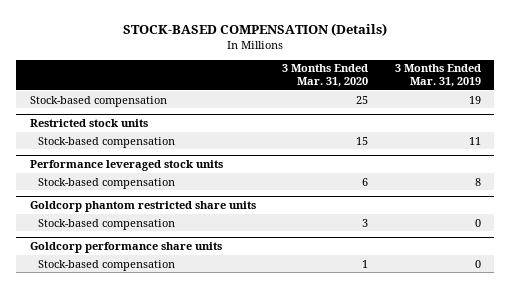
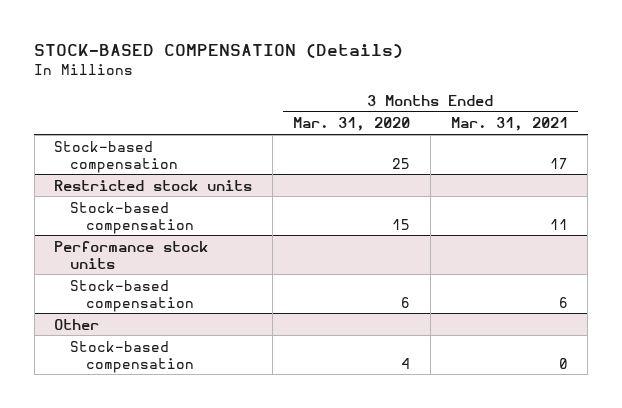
[394,64,481,88] 3 Months Ended Mar. 31, 2019 -> none
none -> [450,117,568,132] Mar. 31, 2021
[29,160,223,172] Performance leveraged stock units -> [54,240,209,269] Performance stock units
[29,201,256,213] Goldcorp phantom restricted share units -> none
[29,242,222,254] Goldcorp performance share units -> none
[38,259,176,271] Stock-based compensation -> none
none -> [54,318,100,330] Other
[362,218,369,227] 3 -> [401,357,411,369] 4

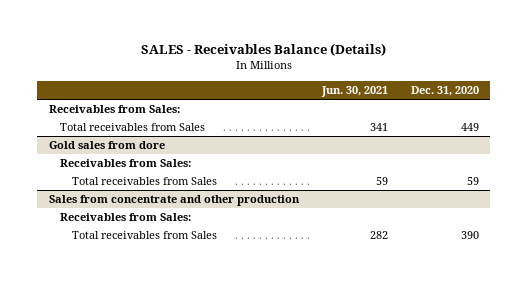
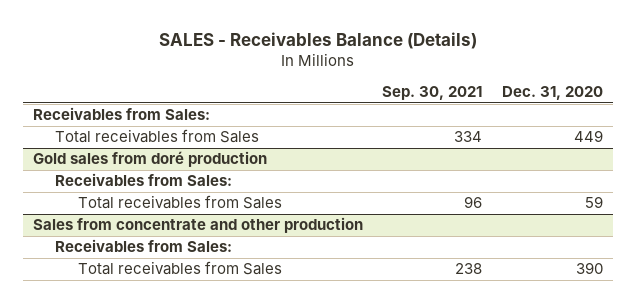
[320,85,388,97] Jun. 30, 2021 -> none
none -> [382,86,483,101] Sep. 30, 2021
[48,141,165,150] Gold sales from dore -> [32,151,267,168] Gold sales from doré production

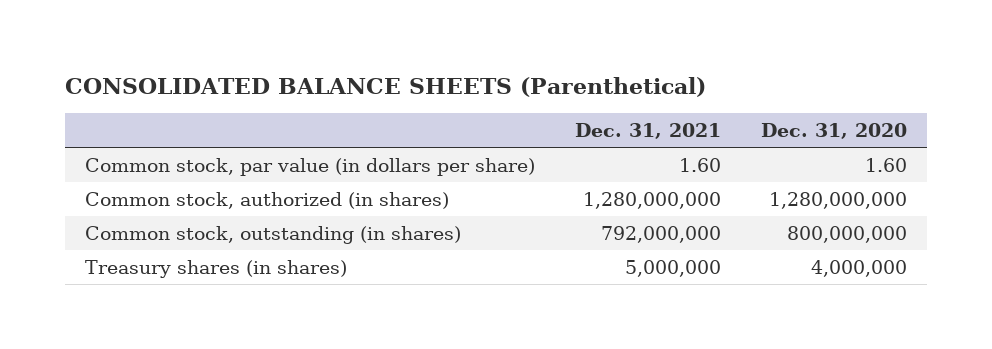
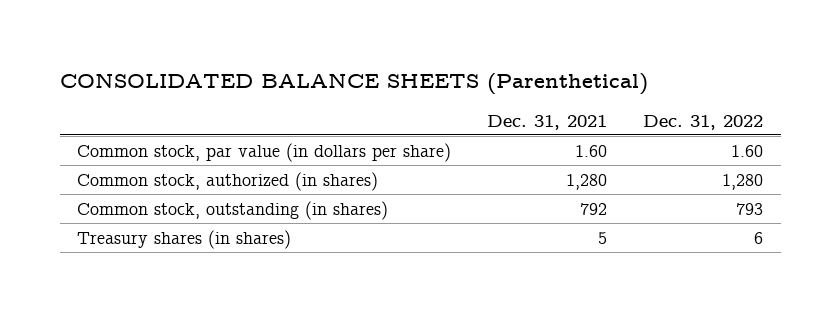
[760,122,907,139] Dec. 31, 2020 -> none
none -> [642,114,763,130] Dec. 31, 2022
[582,192,721,210] 1,280,000,000 -> [566,173,608,190] 1,280
[600,226,721,244] 792,000,000 -> [580,202,608,215] 792
[624,260,721,278] 5,000,000 -> [598,231,608,244] 5

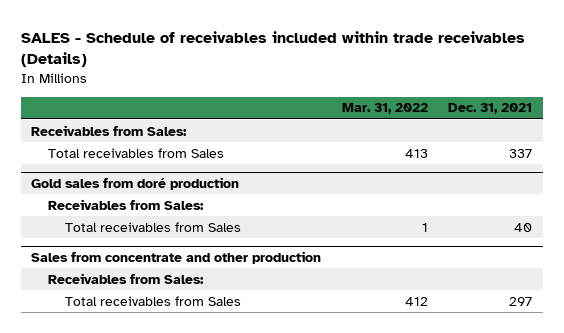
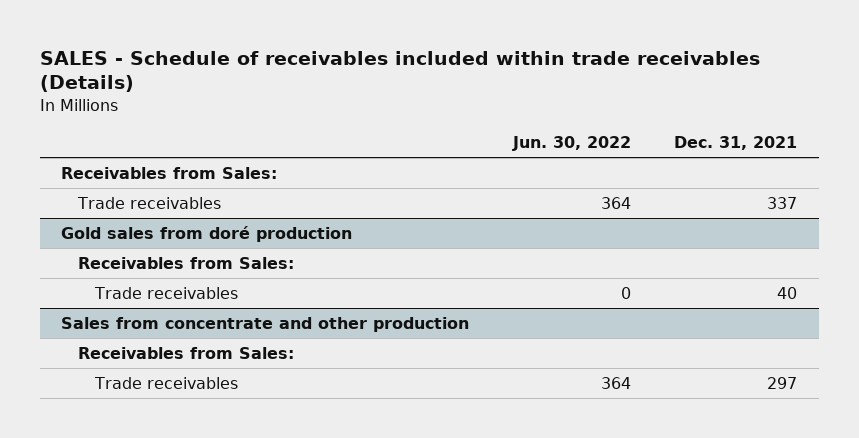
[341,103,428,115] Mar. 31, 2022 -> none
none -> [511,135,631,151] Jun. 30, 2022
[48,147,225,158] Total receivables from Sales -> [77,196,222,209] Trade receivables
[64,221,241,232] Total receivables from Sales -> [94,286,239,299] Trade receivables
[64,295,241,306] Total receivables from Sales -> [94,376,239,389] Trade receivables

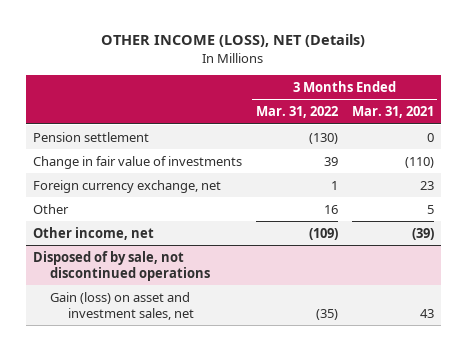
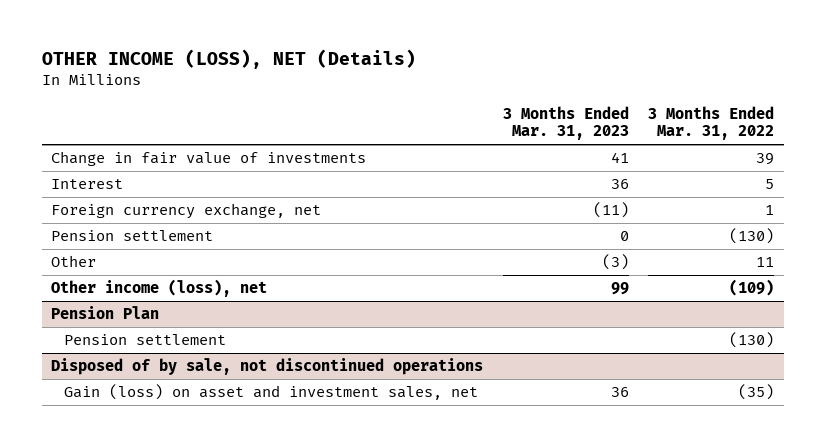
[351,106,434,119] Mar. 31, 2021 -> none
none -> [502,105,629,141] 3 Months Ended Mar. 31, 2023
none -> [51,179,124,190] Interest
[32,131,149,142] Pension settlement -> [51,230,214,242] Pension settlement
[323,204,338,214] 16 -> [756,257,775,268] 11
[32,226,154,240] Other income, net -> [51,279,268,298] Other income (loss), net
none -> [51,306,160,320] Pension Plan
none -> [63,334,226,346] Pension settlement

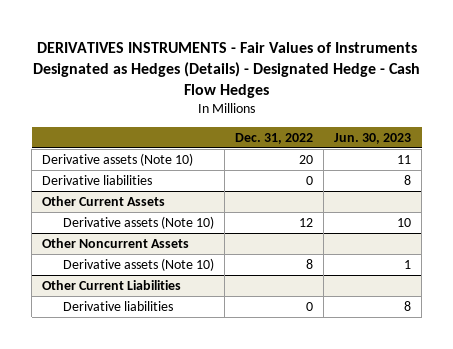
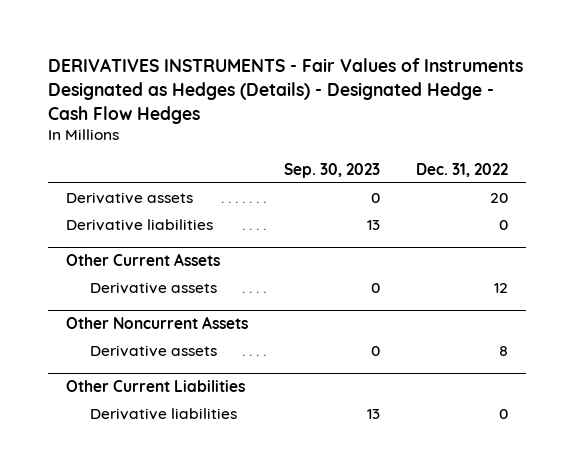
[334,132,412,144] Jun. 30, 2023 -> none
none -> [284,162,381,178] Sep. 30, 2023
[42,152,194,166] Derivative assets (Note 10) -> [66,192,194,205] Derivative assets
[63,215,215,229] Derivative assets (Note 10) -> [90,282,218,295] Derivative assets
[63,257,215,271] Derivative assets (Note 10) -> [90,345,218,358] Derivative assets

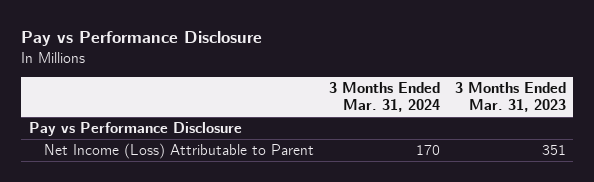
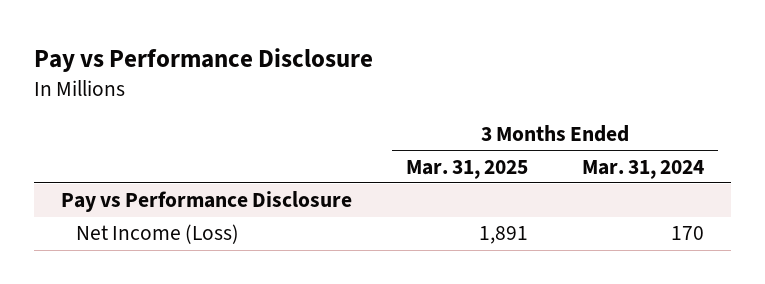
[454,81,566,113] 3 Months Ended Mar. 31, 2023 -> none
none -> [405,159,528,179] Mar. 31, 2025
[43,142,314,159] Net Income (Loss) Attributable to Parent -> [76,224,240,245] Net Income (Loss)

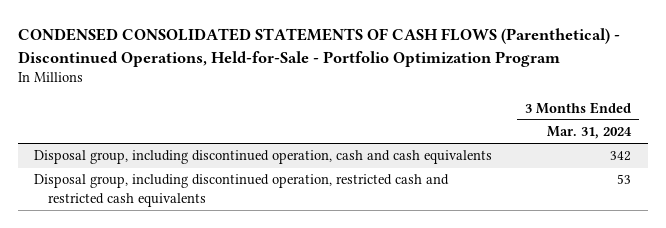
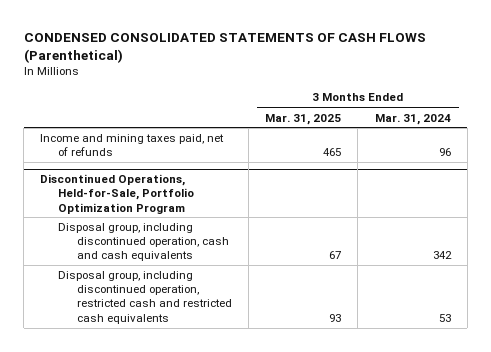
[17,28,620,67] CONDENSED CONSOLIDATED STATEMENTS OF CASH FLOWS (Parenthetical) - Discontinued Operations, Held-for-Sale - Portfolio Optimization Program -> [23,32,426,63] CONDENSED CONSOLIDATED STATEMENTS OF CASH FLOWS (Parenthetical)
none -> [265,113,342,125] Mar. 31, 2025
none -> [40,134,225,157] Income and mining taxes paid, net of refunds
none -> [40,174,195,214] Discontinued Operations, Held-for-Sale, Portfolio Optimization Program

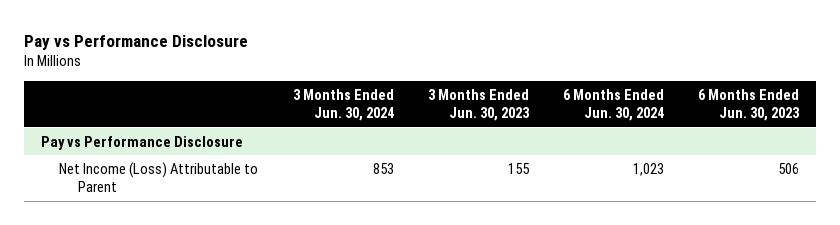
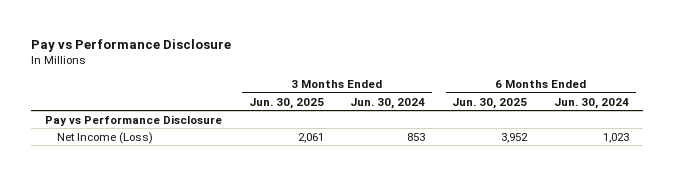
[427,89,530,122] 3 Months Ended Jun. 30, 2023 -> none
[697,89,800,122] 6 Months Ended Jun. 30, 2023 -> none
none -> [248,97,324,109] Jun. 30, 2025
none -> [452,97,528,109] Jun. 30, 2025
[59,161,259,193] Net Income (Loss) Attributable to Parent -> [57,131,154,144] Net Income (Loss)

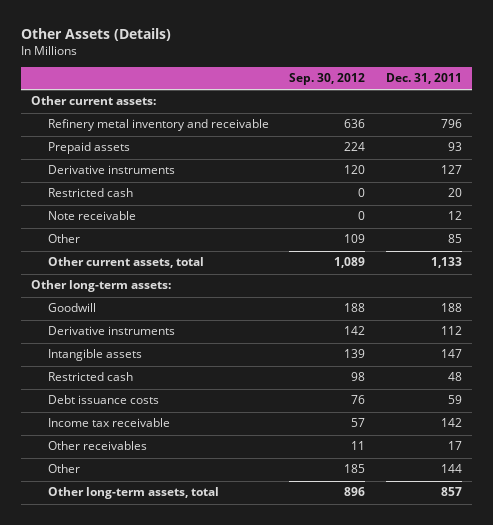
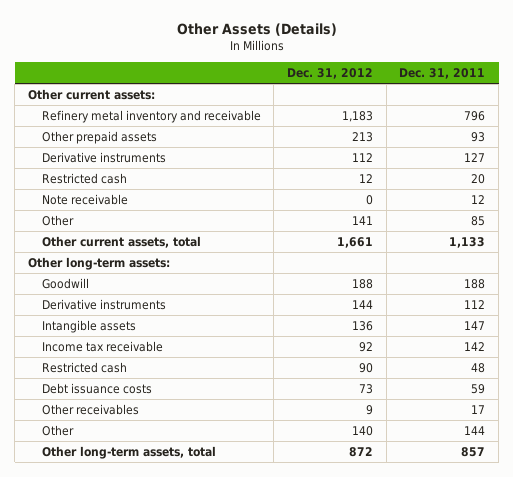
[289,73,366,86] Sep. 30, 2012 -> none
none -> [287,68,374,80] Dec. 31, 2012
[47,142,130,155] Prepaid assets -> [41,130,157,144] Other prepaid assets
[47,418,170,428] Income tax receivable -> [41,340,163,352] Income tax receivable

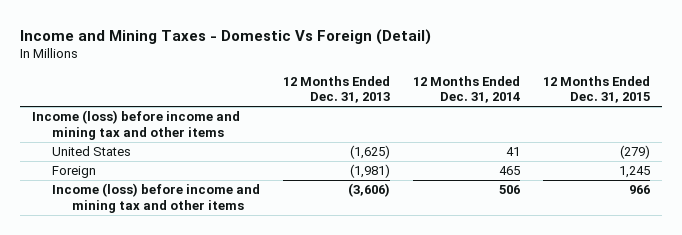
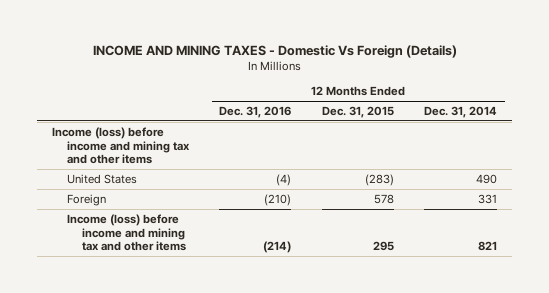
[20,28,432,45] Income and Mining Taxes - Domestic Vs Foreign (Detail) -> [92,44,457,58] INCOME AND MINING TAXES - Domestic Vs Foreign (Details)
[283,75,391,104] 12 Months Ended Dec. 31, 2013 -> none
none -> [219,105,292,118] Dec. 31, 2016
[506,147,521,157] 41 -> [475,173,497,184] 490
[620,145,651,160] (279) -> [364,173,394,186] (283)
[499,166,521,176] 465 -> [477,193,497,204] 331
[619,166,651,179] 1,245 -> [373,193,394,204] 578
[499,185,521,195] 506 -> [477,241,497,252] 821
[629,185,651,195] 966 -> [372,241,394,252] 295

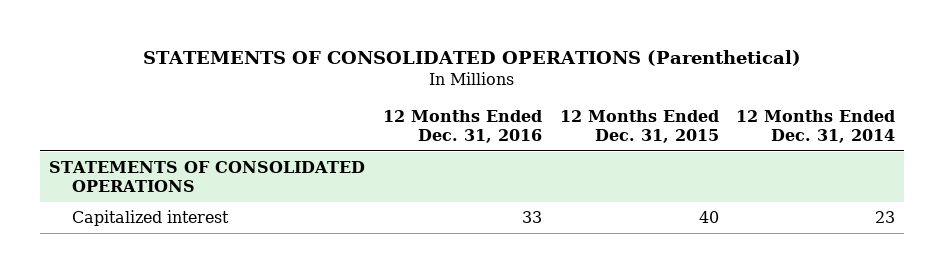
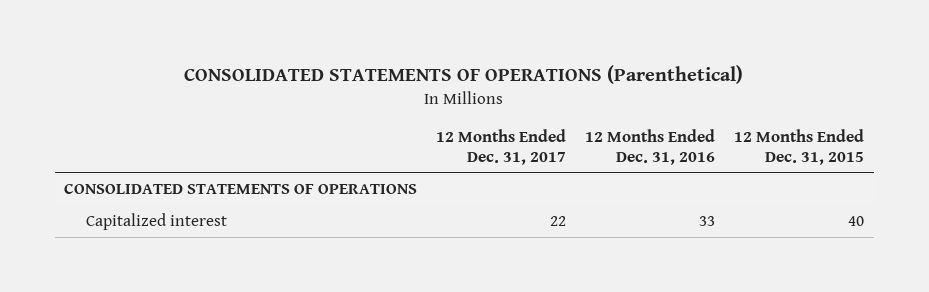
[143,50,802,67] STATEMENTS OF CONSOLIDATED OPERATIONS (Parenthetical) -> [184,65,744,85] CONSOLIDATED STATEMENTS OF OPERATIONS (Parenthetical)
[736,109,896,144] 12 Months Ended Dec. 31, 2014 -> none
none -> [436,129,567,165] 12 Months Ended Dec. 31, 2017
[49,160,366,193] STATEMENTS OF CONSOLIDATED OPERATIONS -> [64,183,418,195] CONSOLIDATED STATEMENTS OF OPERATIONS

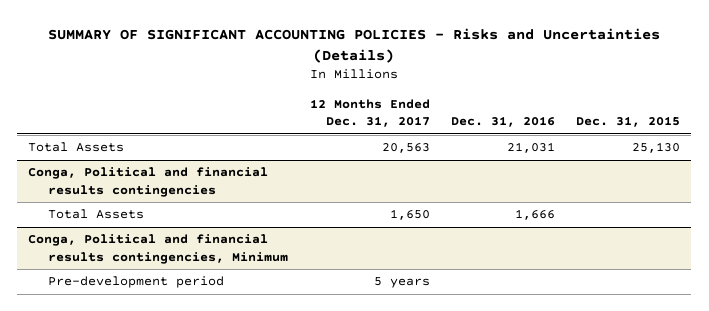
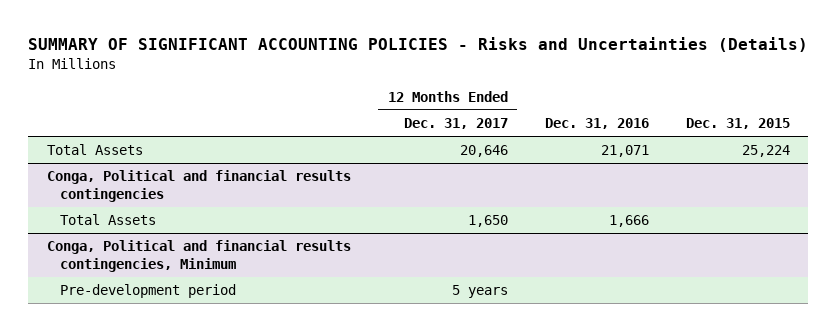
[381,143,430,154] 20,563 -> [459,145,508,158] 20,646
[506,142,555,154] 21,031 -> [600,145,649,158] 21,071
[632,142,681,154] 25,130 -> [741,145,790,158] 25,224

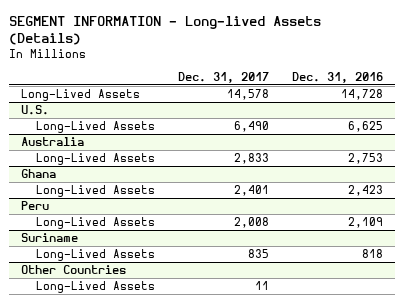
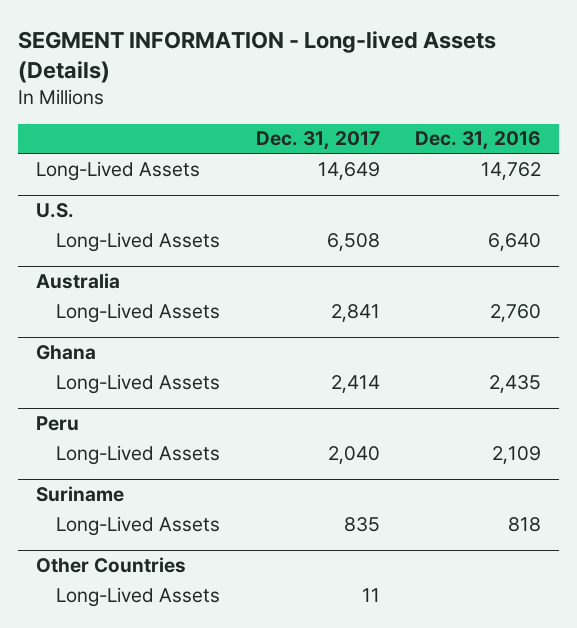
[226,88,269,100] 14,578 -> [317,161,380,180] 14,649
[341,88,384,100] 14,728 -> [481,161,542,180] 14,762
[233,120,269,132] 6,490 -> [326,232,380,251] 6,508
[348,120,384,132] 6,625 -> [488,232,542,251] 6,640
[233,152,269,164] 2,833 -> [330,303,380,322] 2,841
[348,152,384,164] 2,753 -> [490,303,542,322] 2,760
[233,184,269,196] 2,401 -> [330,374,380,393] 2,414
[348,184,384,196] 2,423 -> [489,374,542,393] 2,435
[233,216,269,228] 2,008 -> [327,445,380,464] 2,040

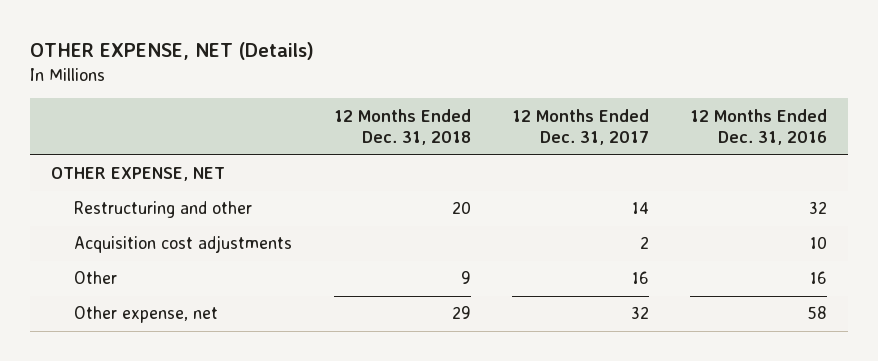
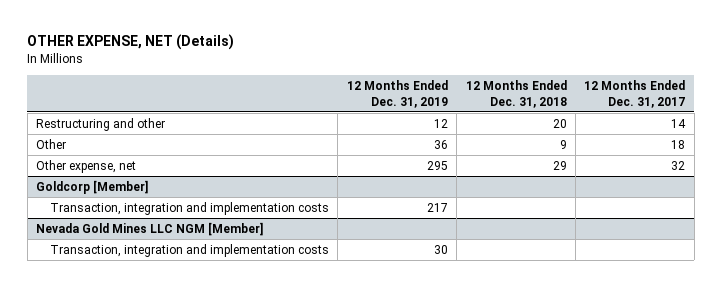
[690,108,828,146] 12 Months Ended Dec. 31, 2016 -> none
none -> [346,79,448,108] 12 Months Ended Dec. 31, 2019
[50,167,225,182] OTHER EXPENSE, NET -> none
[74,235,293,254] Acquisition cost adjustments -> none
[631,271,649,285] 16 -> [671,139,686,149] 18
none -> [36,179,149,194] Goldcorp [Member]
none -> [49,201,329,215] Transaction, integration and implementation costs
none -> [36,221,264,236] Nevada Gold Mines LLC NGM [Member]
none -> [49,243,329,257] Transaction, integration and implementation costs

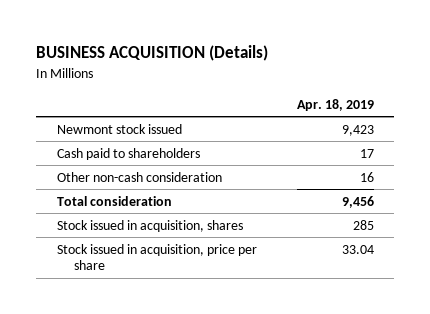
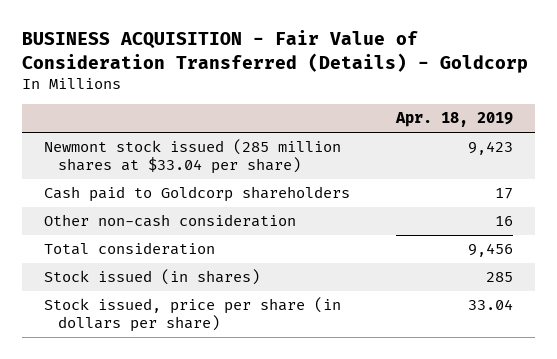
[36,45,269,62] BUSINESS ACQUISITION (Details) -> [21,30,528,73] BUSINESS ACQUISITION - Fair Value of Consideration Transferred (Details) - Goldcorp
[56,123,182,134] Newmont stock issued -> [44,139,342,175] Newmont stock issued (285 million shares at $33.04 per share)
[56,147,200,160] Cash paid to shareholders -> [44,186,351,203] Cash paid to Goldcorp shareholders
[56,219,243,232] Stock issued in acquisition, shares -> [44,269,261,286] Stock issued (in shares)
[56,243,257,271] Stock issued in acquisition, price per share -> [44,297,342,333] Stock issued, price per share (in dollars per share)

